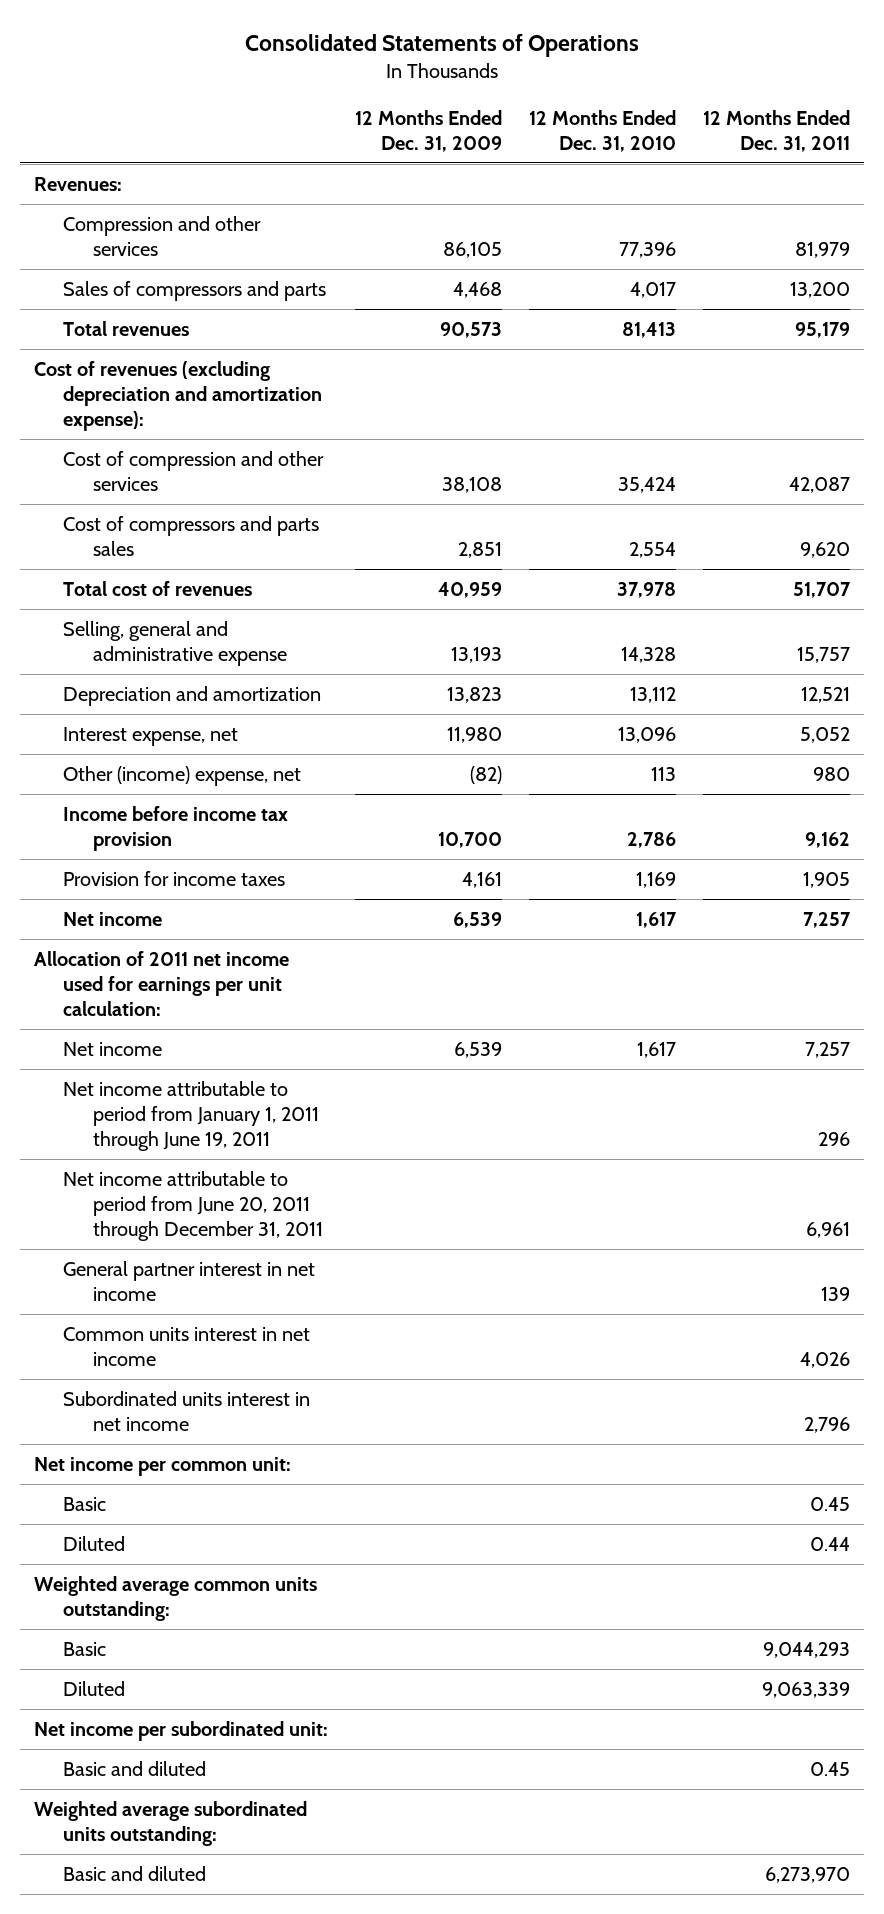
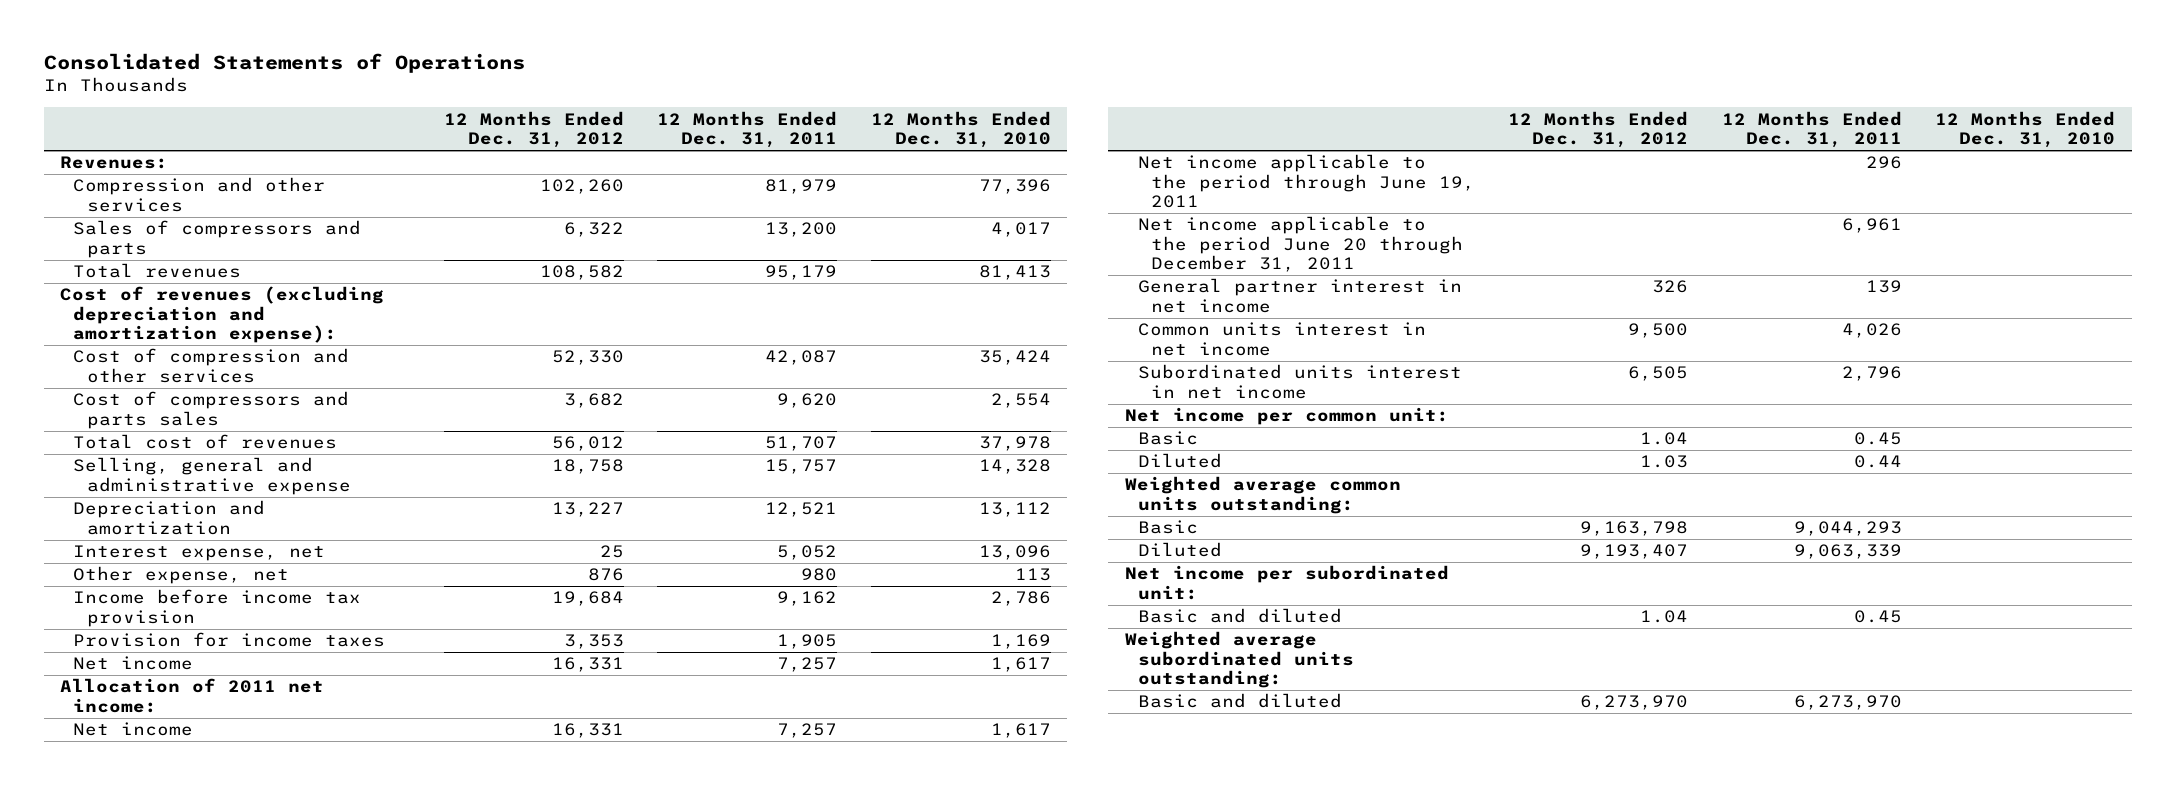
[354,109,502,152] 12 Months Ended Dec. 31, 2009 -> none
none -> [443,110,624,149] 12 Months Ended Dec. 31, 2012
[63,765,302,786] Other (income) expense, net -> [73,566,290,585] Other expense, net
[33,950,289,1017] Allocation of 2011 net income used for earnings per unit calculation: -> [60,678,325,713] Allocation of 2011 net income:
[63,1080,319,1152] Net income attributable to period from January 1, 2011 through June 19, 2011 -> [1137,154,1476,208] Net income applicable to the period through June 19, 2011
[63,1170,323,1242] Net income attributable to period from June 20, 2011 through December 31, 2011 -> [1137,216,1464,272] Net income applicable to the period June 20 through December 31, 2011

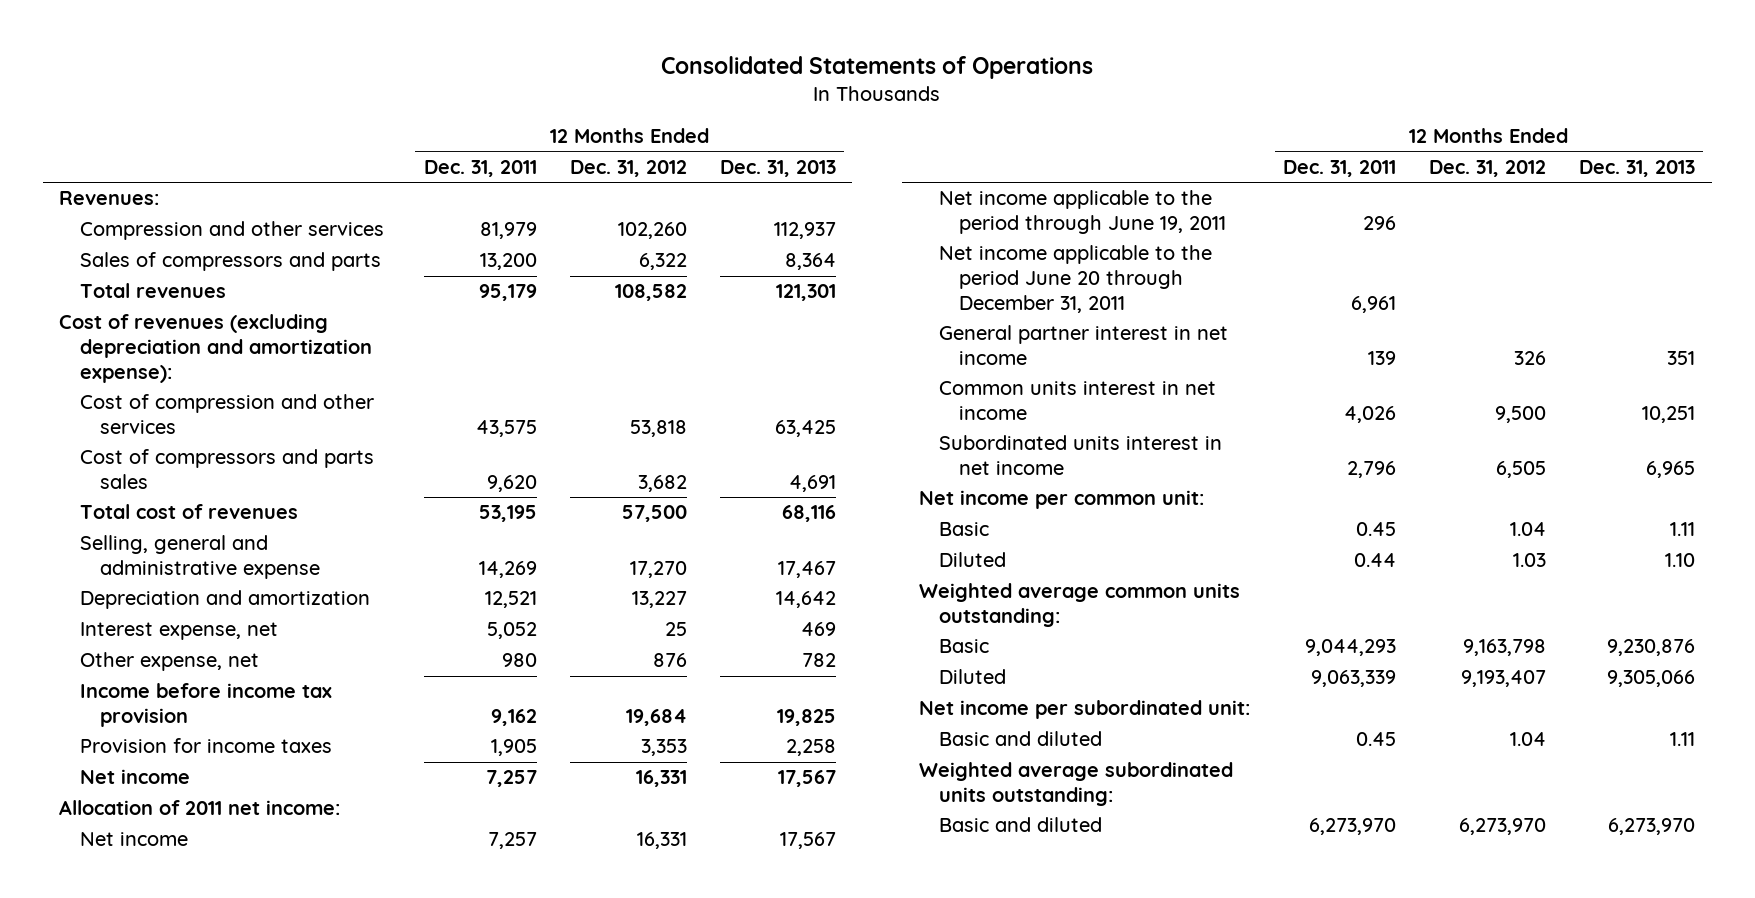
[870,110,1051,149] 12 Months Ended Dec. 31, 2010 -> none
none -> [719,159,836,177] Dec. 31, 2013
[551,350,624,366] 52,330 -> [629,419,687,437] 53,818
[765,350,838,366] 42,087 -> [475,419,537,437] 43,575
[551,436,624,452] 56,012 -> [621,505,687,523] 57,500
[765,436,838,452] 51,707 -> [478,505,537,523] 53,195
[551,459,624,475] 18,758 -> [629,560,687,578] 17,270
[765,459,838,475] 15,757 -> [478,560,537,578] 14,269

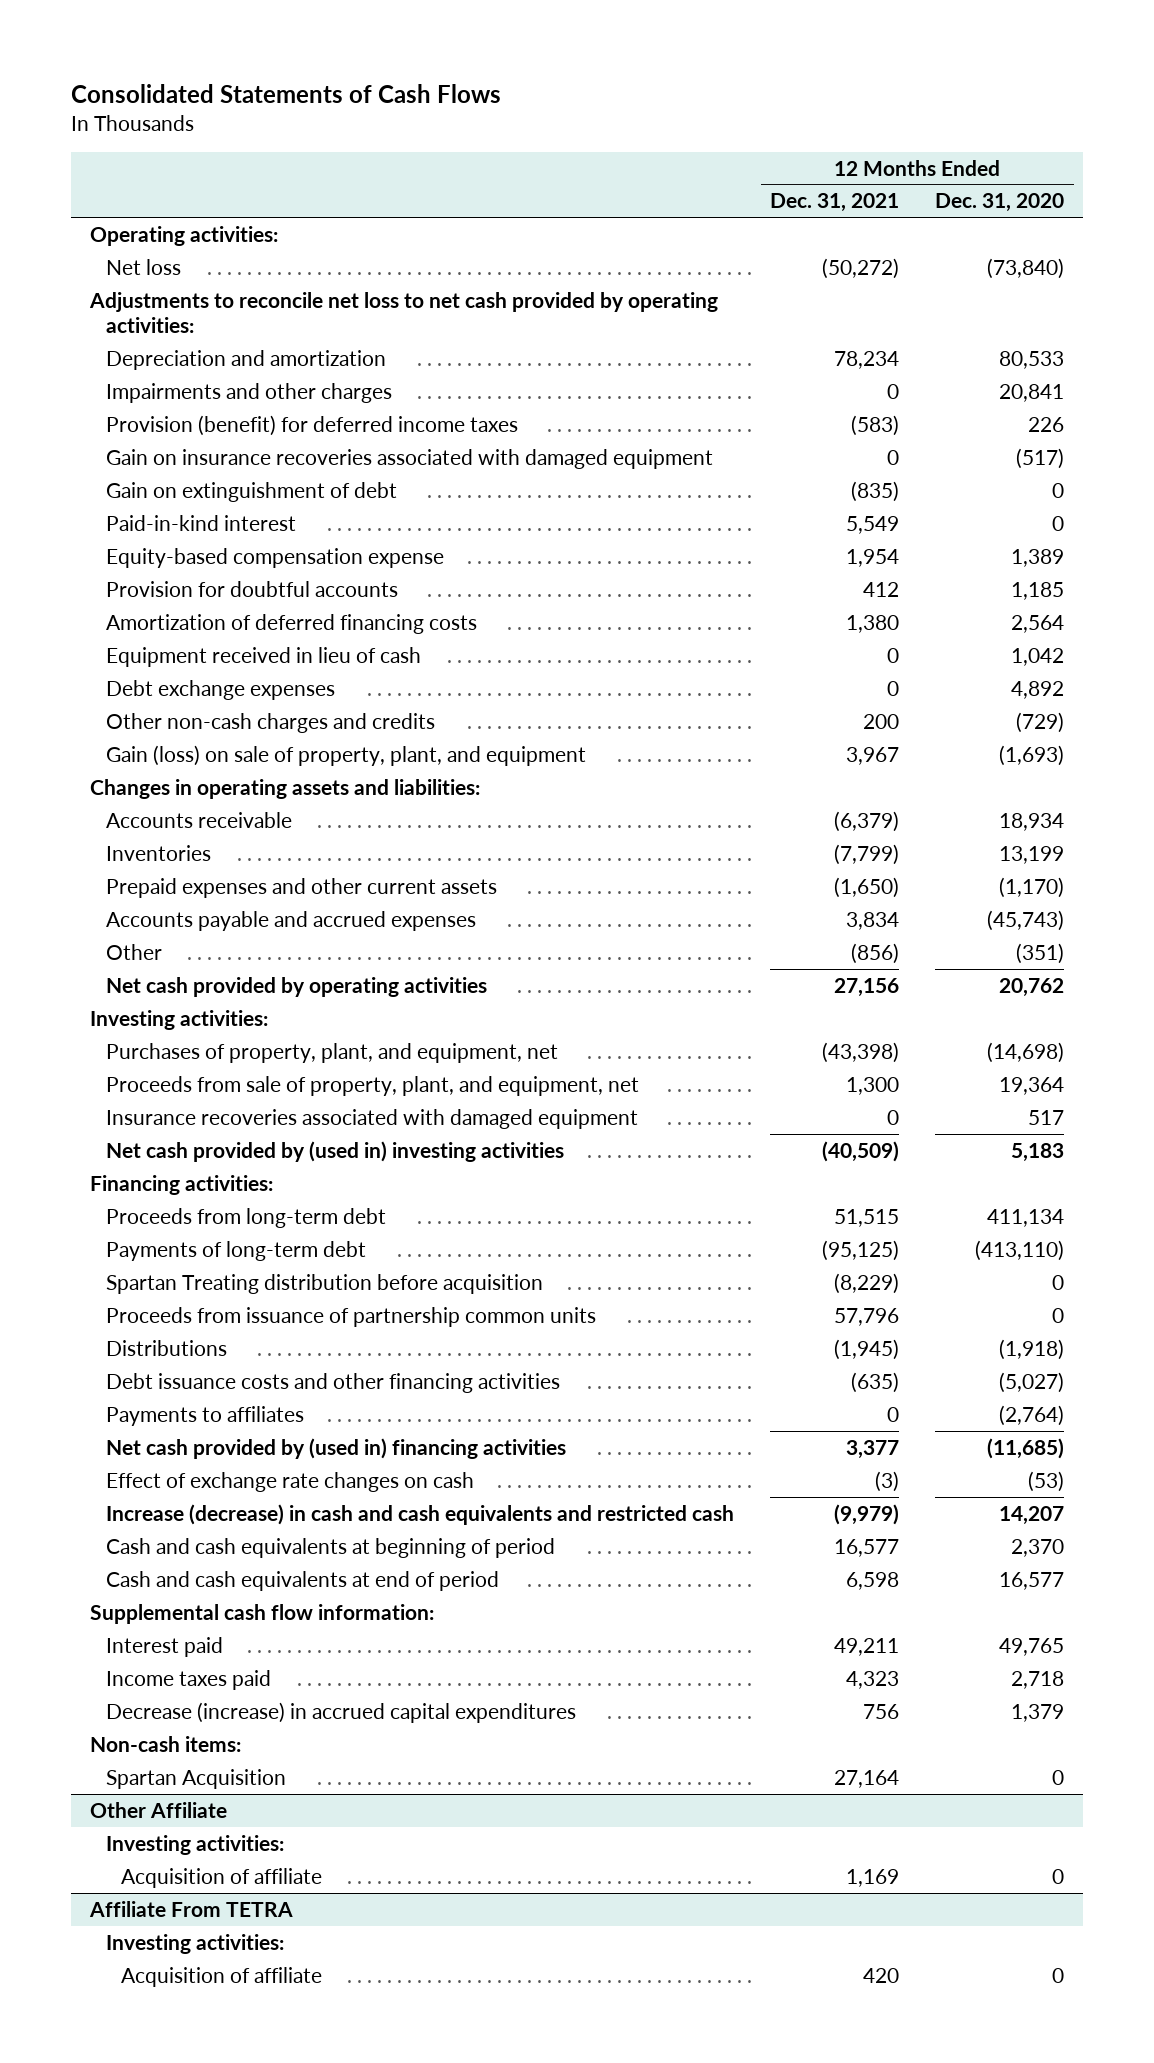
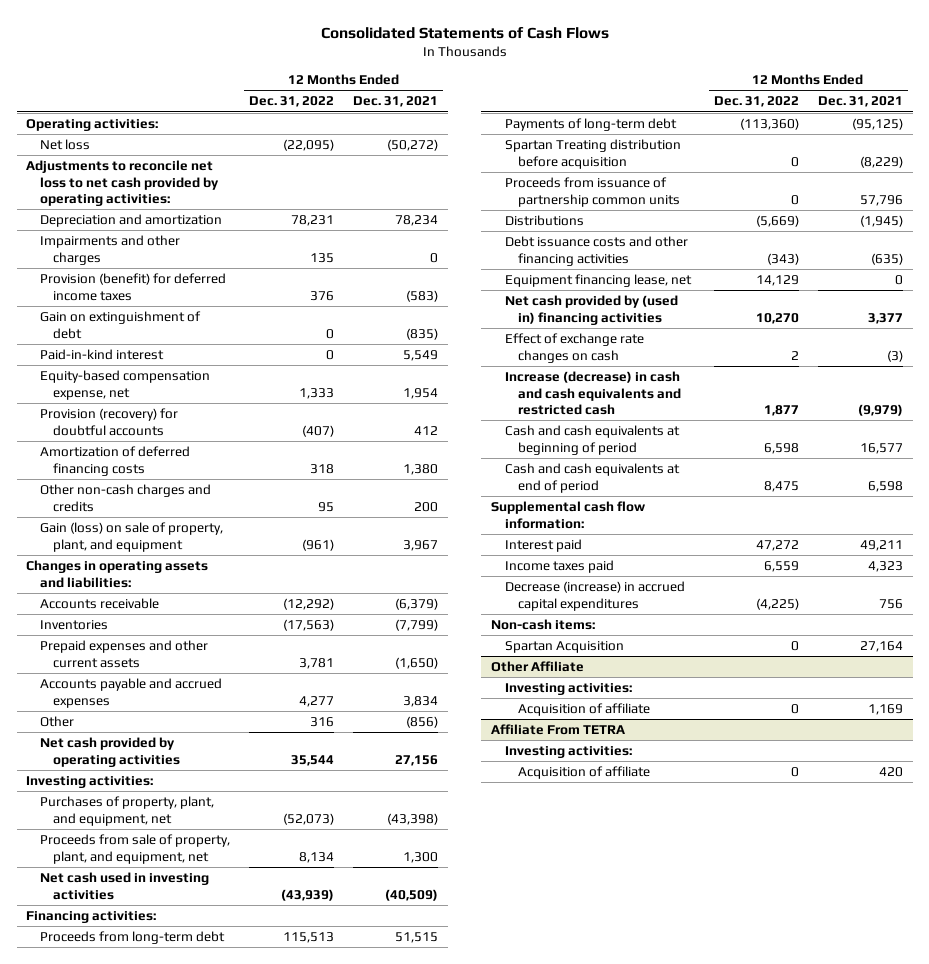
[935,193,1065,213] Dec. 31, 2020 -> none
none -> [248,96,334,108] Dec. 31, 2022
[105,448,713,469] Gain on insurance recoveries associated with damaged equipment -> none
[105,547,444,568] Equity-based compensation expense -> [39,369,210,400] Equity-based compensation expense, net
[105,580,398,597] Provision for doubtful accounts -> [39,407,178,436] Provision (recovery) for doubtful accounts
[105,646,421,667] Equipment received in lieu of cash -> none
[105,679,335,700] Debt exchange expenses -> none
[105,1108,638,1129] Insurance recoveries associated with damaged equipment -> none
[105,1140,564,1162] Net cash provided by (used in) investing activities -> [39,871,209,900] Net cash used in investing activities
[105,1405,304,1426] Payments to affiliates -> none
none -> [504,273,692,287] Equipment financing lease, net

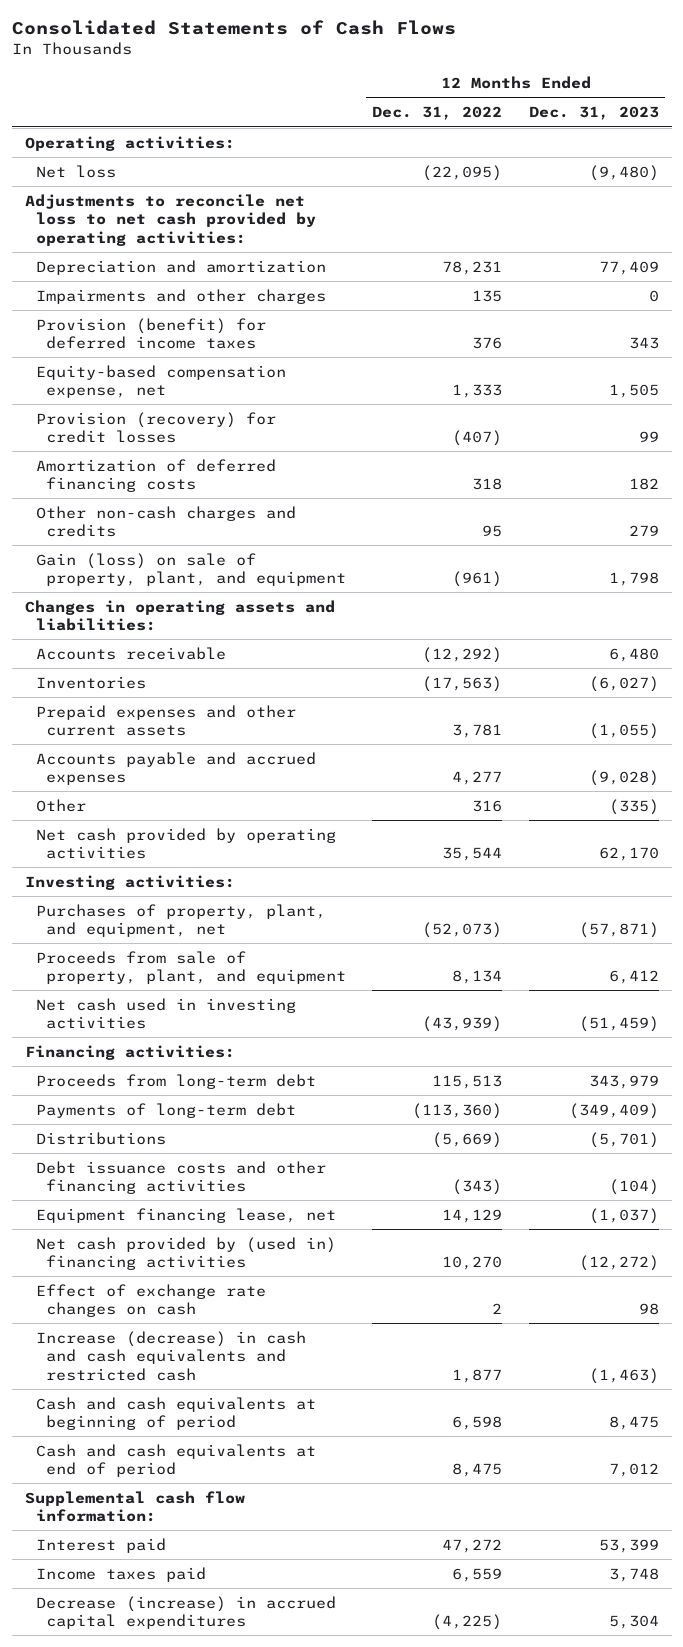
[353,96,439,108] Dec. 31, 2021 -> none
none -> [528,106,659,121] Dec. 31, 2023
[39,310,201,339] Gain on extinguishment of debt -> none
[39,348,164,360] Paid-in-kind interest -> none
[39,407,178,436] Provision (recovery) for doubtful accounts -> [35,411,276,444] Provision (recovery) for credit losses
[39,833,230,864] Proceeds from sale of property, plant, and equipment, net -> [35,950,347,985] Proceeds from sale of property, plant, and equipment
[504,138,681,169] Spartan Treating distribution before acquisition -> none
[504,176,681,207] Proceeds from issuance of partnership common units -> none
[491,618,596,630] Non-cash items: -> none
[504,640,624,653] Spartan Acquisition -> none
[491,660,585,672] Other Affiliate -> none
[504,682,632,695] Investing activities: -> none
[518,702,651,716] Acquisition of affiliate -> none
[491,723,626,735] Affiliate From TETRA -> none
[504,745,632,758] Investing activities: -> none
[518,765,651,779] Acquisition of affiliate -> none

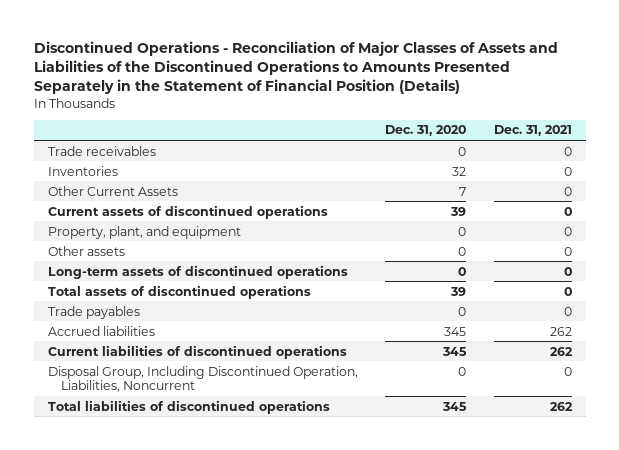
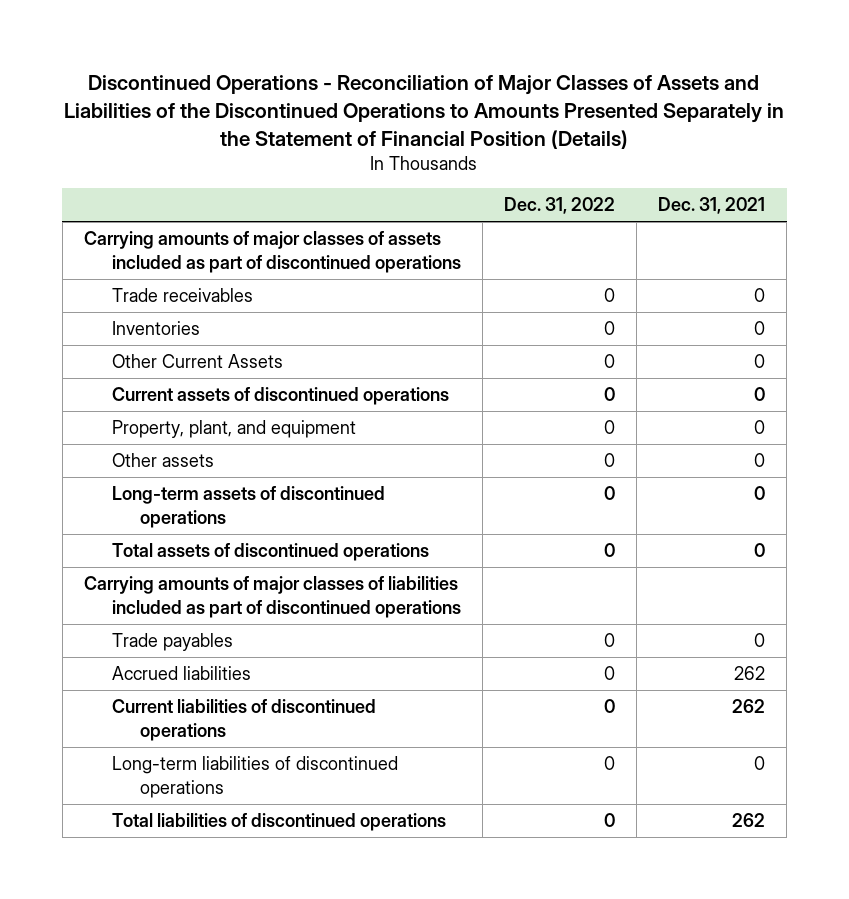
[385,125,467,137] Dec. 31, 2020 -> none
none -> [503,196,615,214] Dec. 31, 2022
none -> [83,231,461,273] Carrying amounts of major classes of assets included as part of discontinued operations
none -> [83,576,461,618] Carrying amounts of major classes of liabilities included as part of discontinued operations
[47,365,358,392] Disposal Group, Including Discontinued Operation, Liabilities, Noncurrent -> [111,756,398,798] Long-term liabilities of discontinued operations

